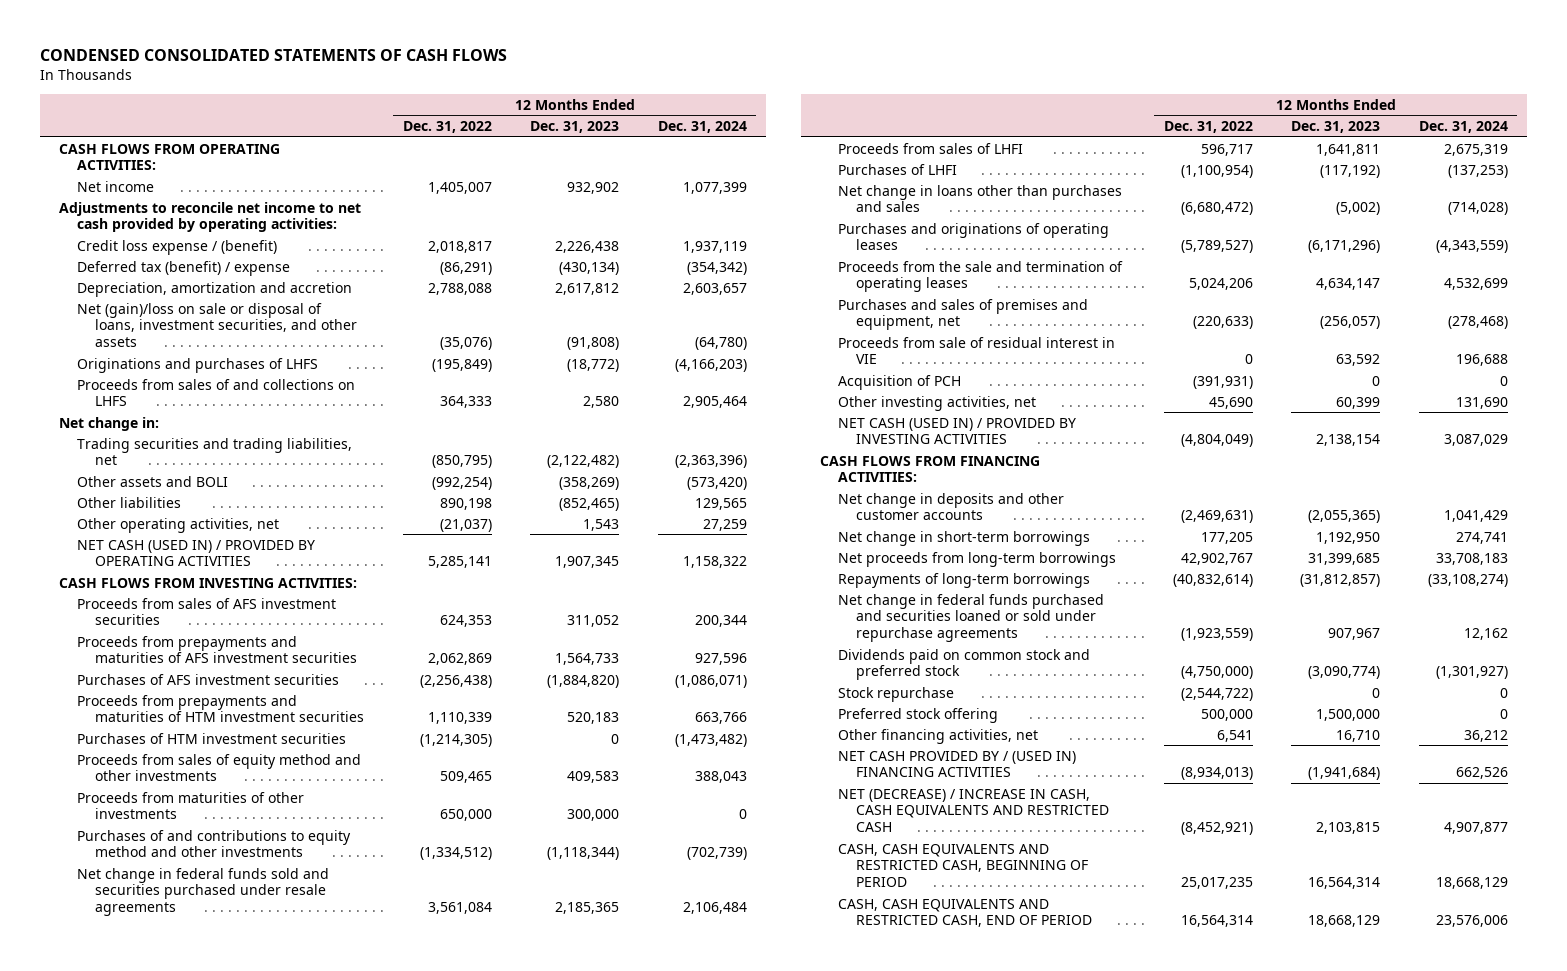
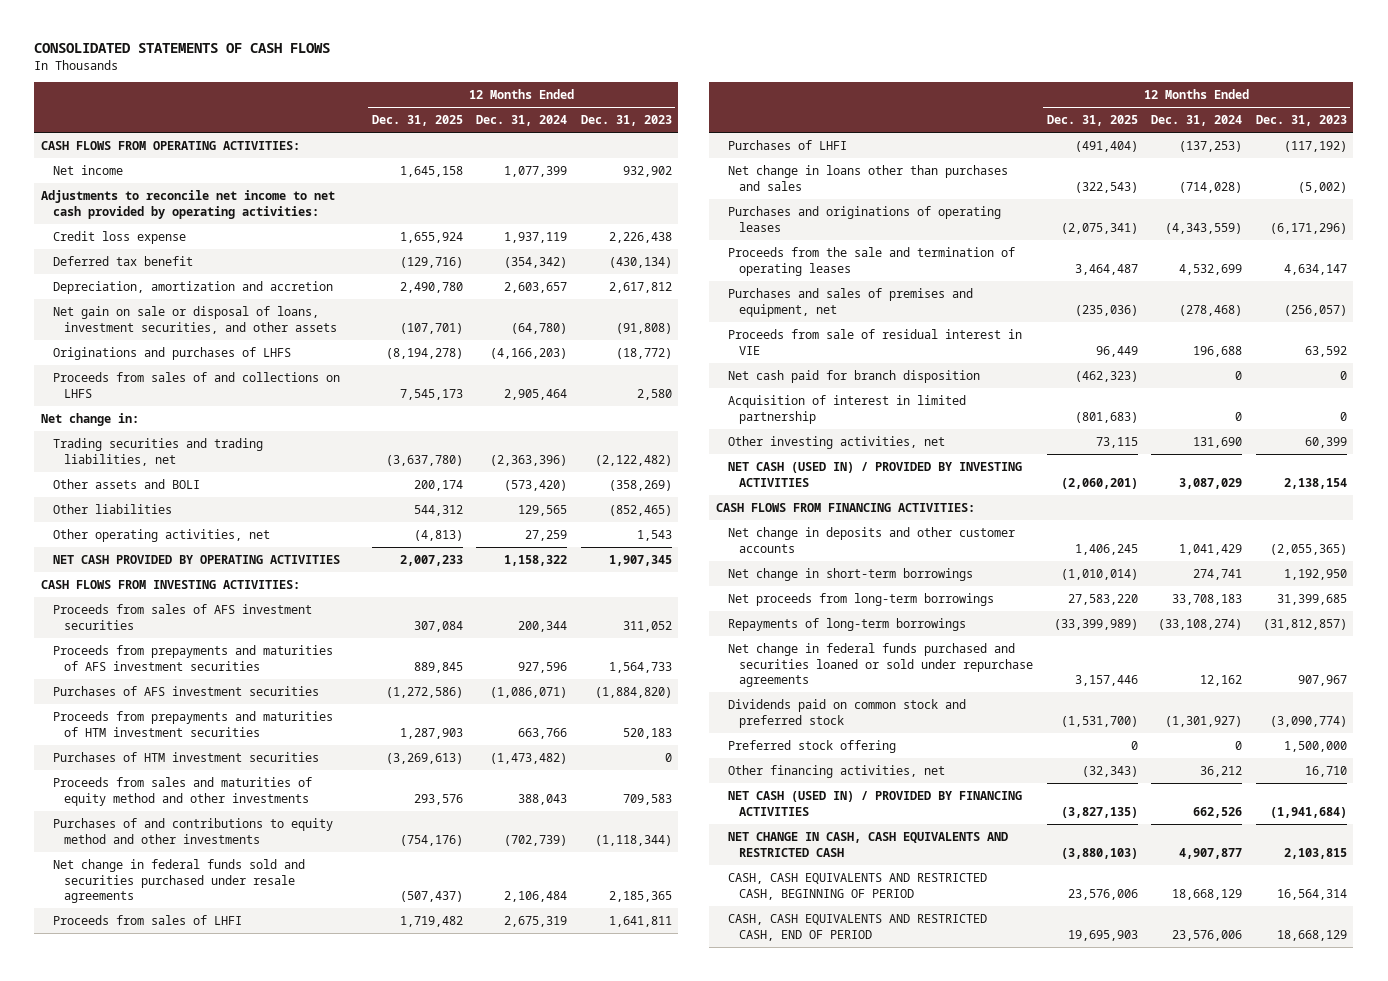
[39,49,507,62] CONDENSED CONSOLIDATED STATEMENTS OF CASH FLOWS -> [34,43,331,54] CONSOLIDATED STATEMENTS OF CASH FLOWS
[402,121,492,134] Dec. 31, 2022 -> none
none -> [371,115,463,127] Dec. 31, 2025
[77,239,278,255] Credit loss expense / (benefit) -> [52,231,186,245] Credit loss expense
[77,260,291,276] Deferred tax (benefit) / expense -> [52,256,193,267] Deferred tax benefit
[77,302,358,347] Net (gain)/loss on sale or disposal of loans, investment securities, and other assets -> [52,306,338,334] Net gain on sale or disposal of loans, investment securities, and other assets
[77,539,316,567] NET CASH (USED IN) / PROVIDED BY OPERATING ACTIVITIES -> [52,555,340,565] NET CASH PROVIDED BY OPERATING ACTIVITIES
[77,791,305,820] Proceeds from maturities of other investments -> none
[77,753,362,782] Proceeds from sales of equity method and other investments -> [52,777,312,806] Proceeds from sales and maturities of equity method and other investments
[567,771,620,784] 409,583 -> [622,793,672,805] 709,583
[838,374,962,390] Acquisition of PCH -> none
none -> [727,370,980,384] Net cash paid for branch disposition
none -> [727,395,966,424] Acquisition of interest in limited partnership
[838,686,955,702] Stock repurchase -> none
[838,750,1077,778] NET CASH PROVIDED BY / (USED IN) FINANCING ACTIVITIES -> [727,791,1022,816] NET CASH (USED IN) / PROVIDED BY FINANCING ACTIVITIES
[838,788,1110,832] NET (DECREASE) / INCREASE IN CASH, CASH EQUIVALENTS AND RESTRICTED CASH -> [727,832,1008,857] NET CHANGE IN CASH, CASH EQUIVALENTS AND RESTRICTED CASH

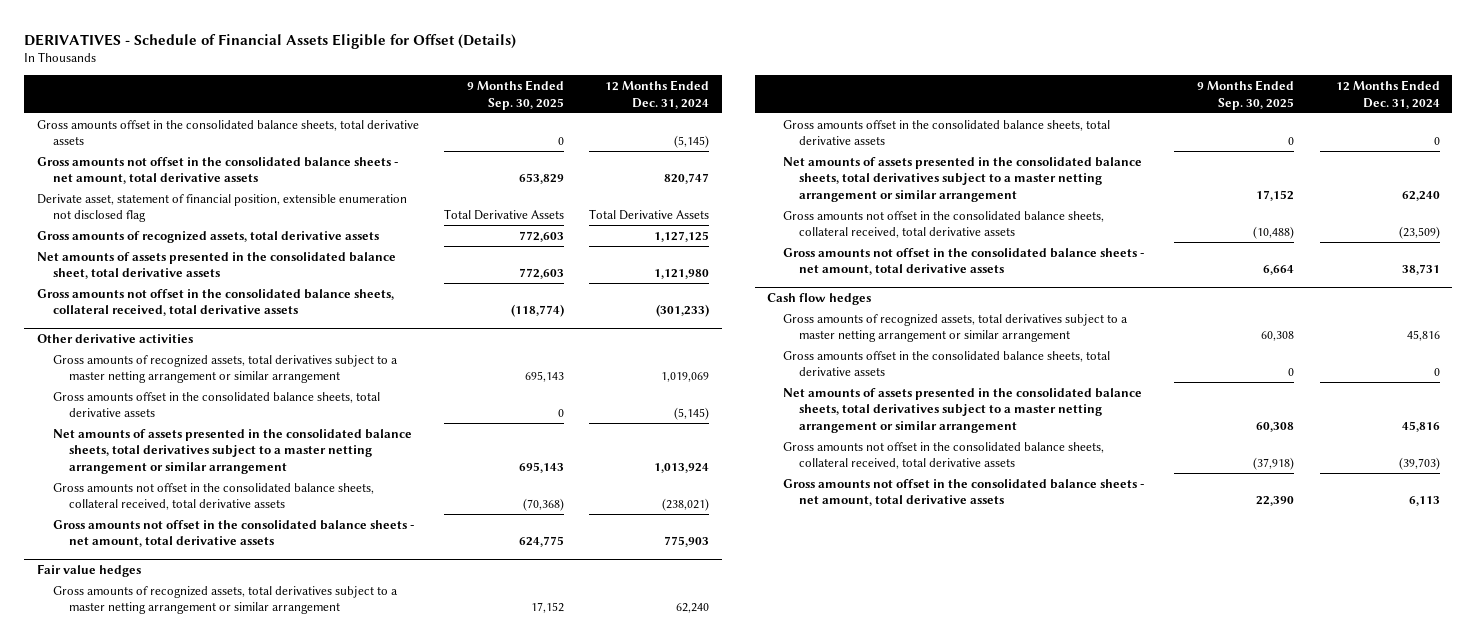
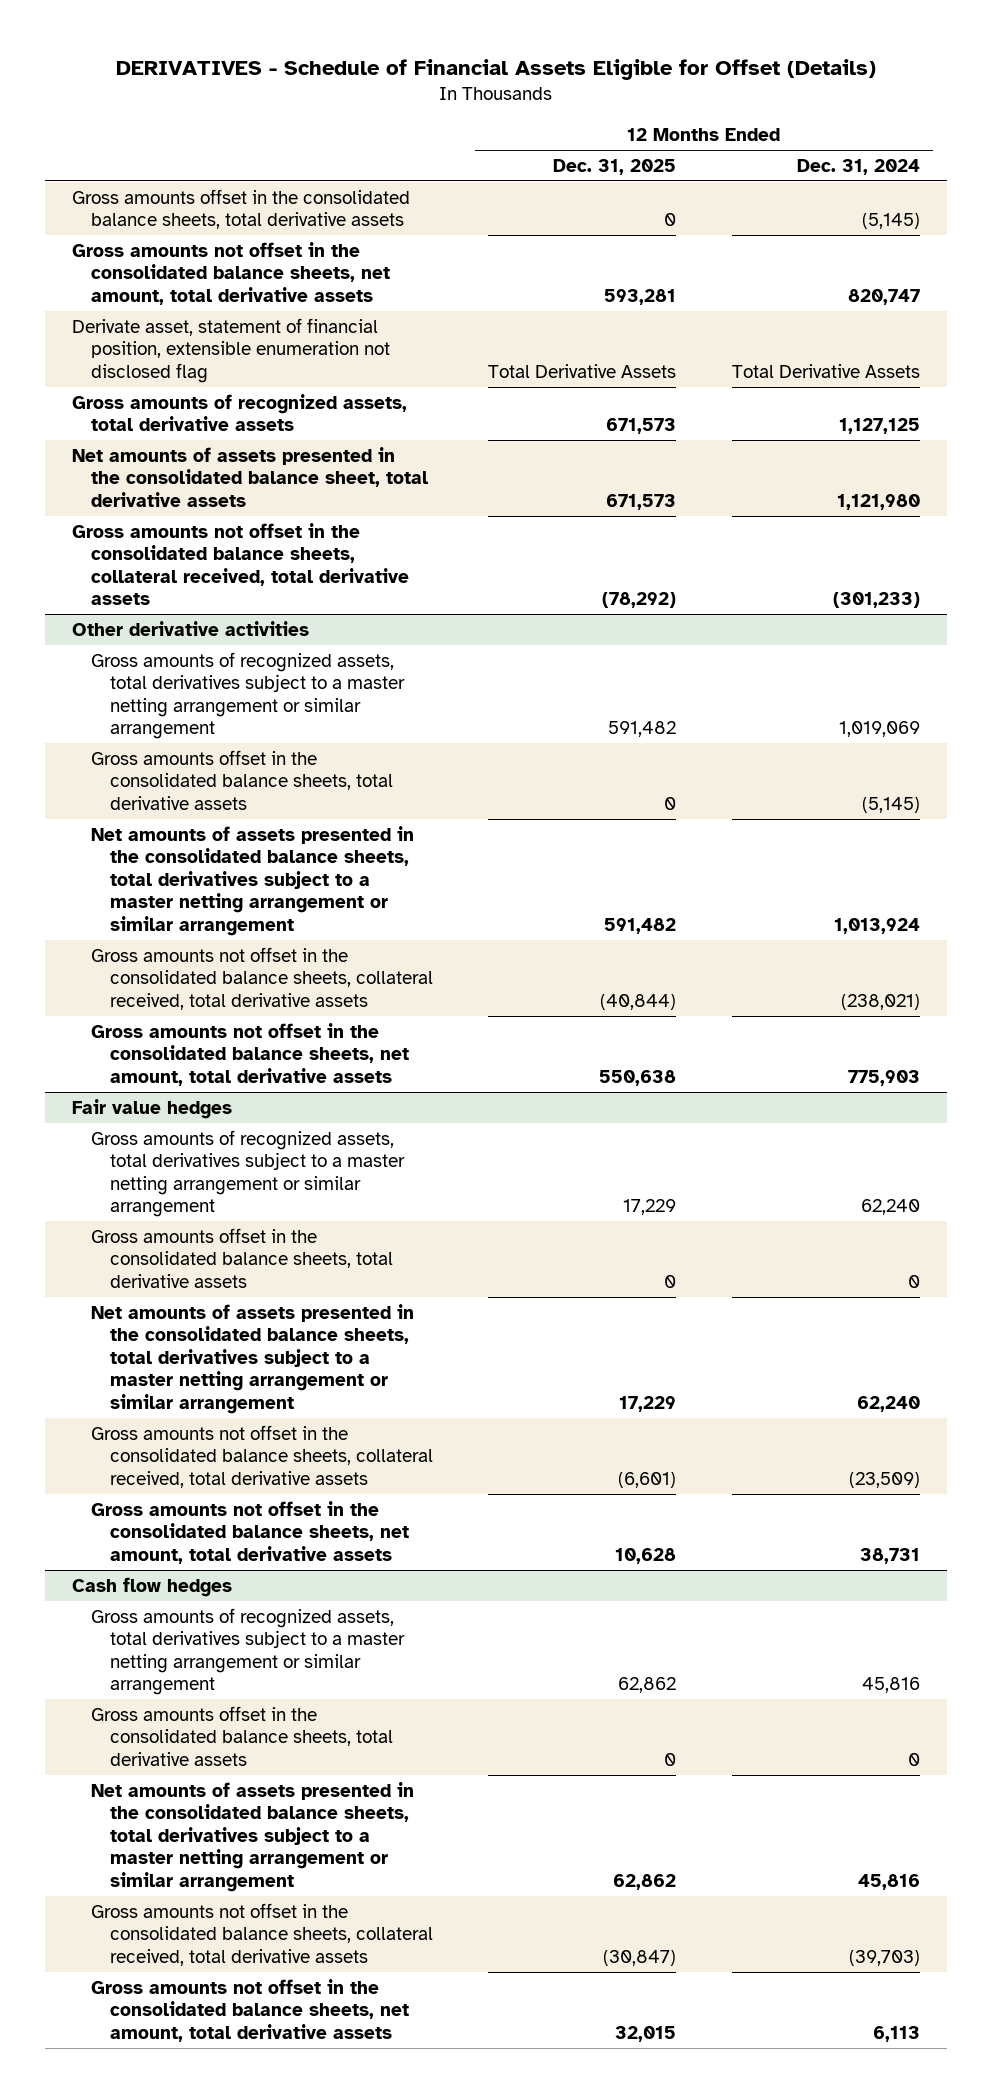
[467,80,565,110] 9 Months Ended Sep. 30, 2025 -> none
none -> [553,158,677,175] Dec. 31, 2025
[37,156,399,185] Gross amounts not offset in the consolidated balance sheets - net amount, total derivative assets -> [72,241,391,305] Gross amounts not offset in the consolidated balance sheets, net amount, total derivative assets
[52,519,414,548] Gross amounts not offset in the consolidated balance sheets - net amount, total derivative assets -> [91,1022,410,1086] Gross amounts not offset in the consolidated balance sheets, net amount, total derivative assets
[783,247,1145,276] Gross amounts not offset in the consolidated balance sheets - net amount, total derivative assets -> [91,1500,410,1564] Gross amounts not offset in the consolidated balance sheets, net amount, total derivative assets
[783,478,1145,507] Gross amounts not offset in the consolidated balance sheets - net amount, total derivative assets -> [91,1978,410,2042] Gross amounts not offset in the consolidated balance sheets, net amount, total derivative assets

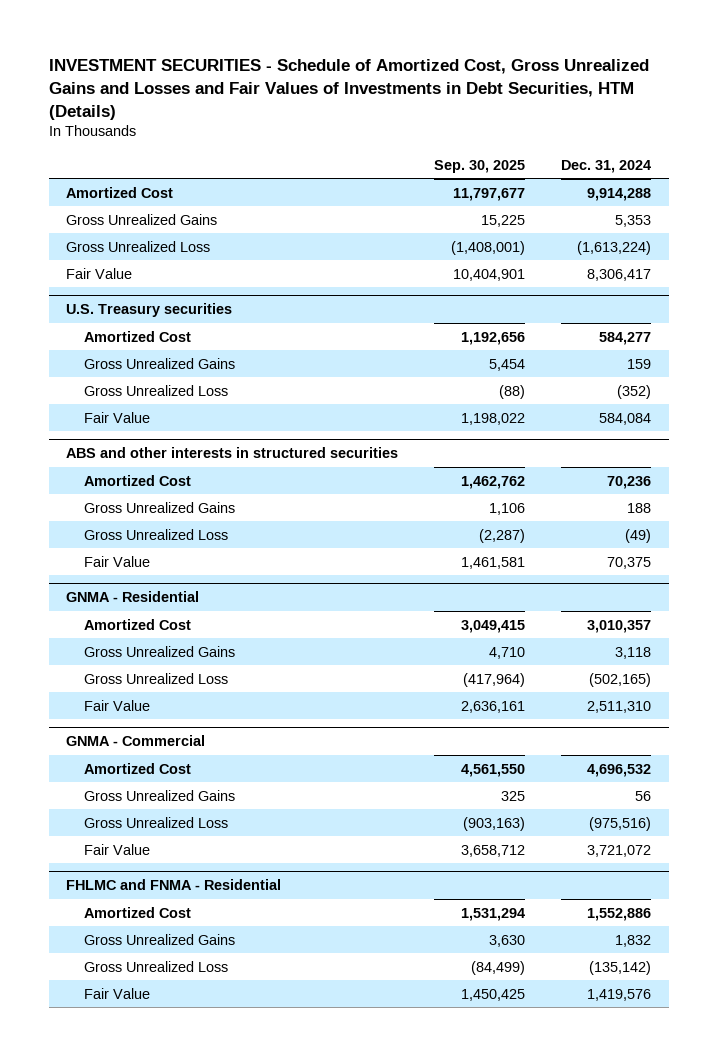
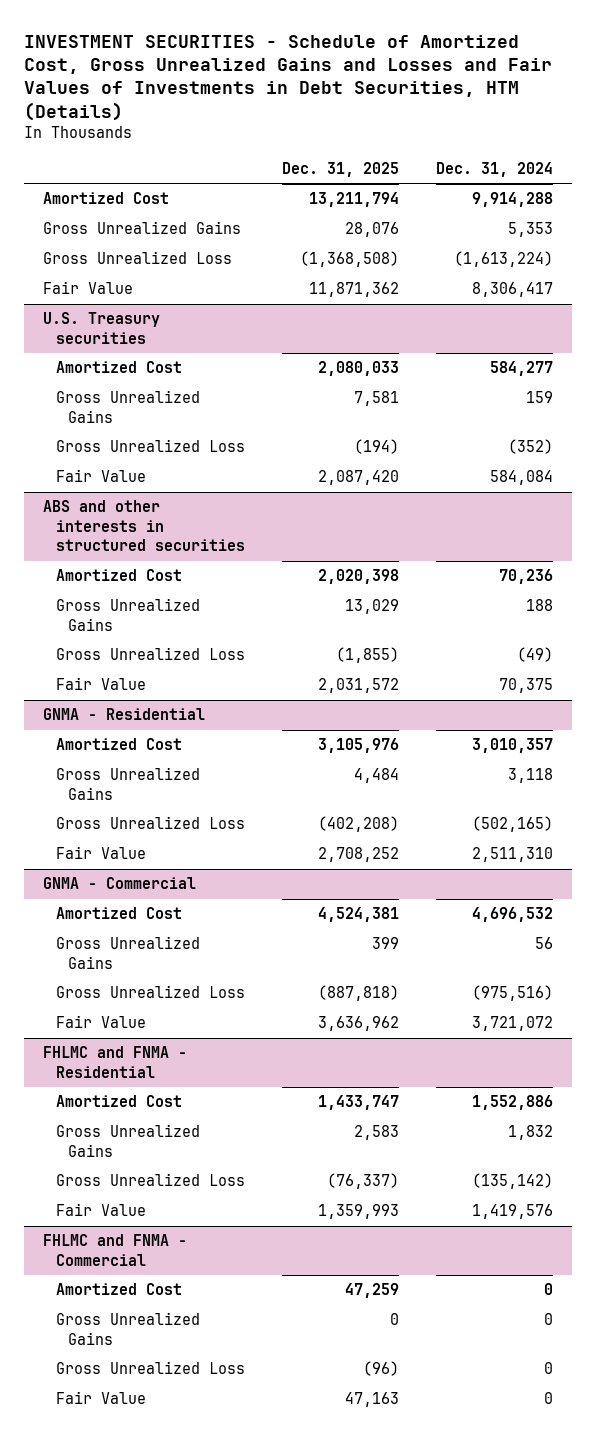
[434,159,526,173] Sep. 30, 2025 -> none
none -> [281,161,399,177] Dec. 31, 2025
none -> [42,1234,187,1266] FHLMC and FNMA - Commercial
none -> [55,1283,182,1296] Amortized Cost
none -> [55,1312,200,1345] Gross Unrealized Gains
none -> [55,1361,245,1375] Gross Unrealized Loss
none -> [55,1391,146,1405] Fair Value

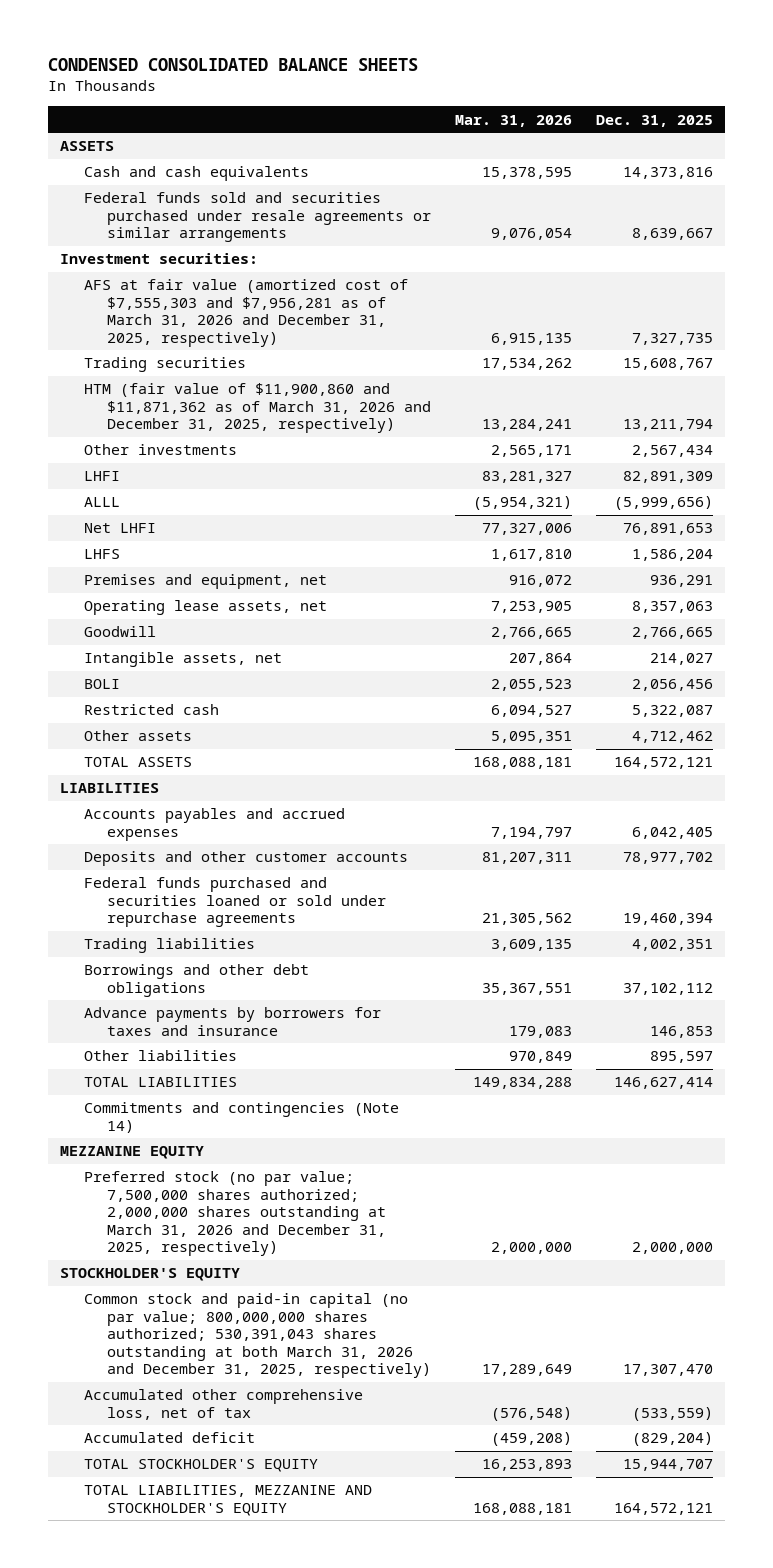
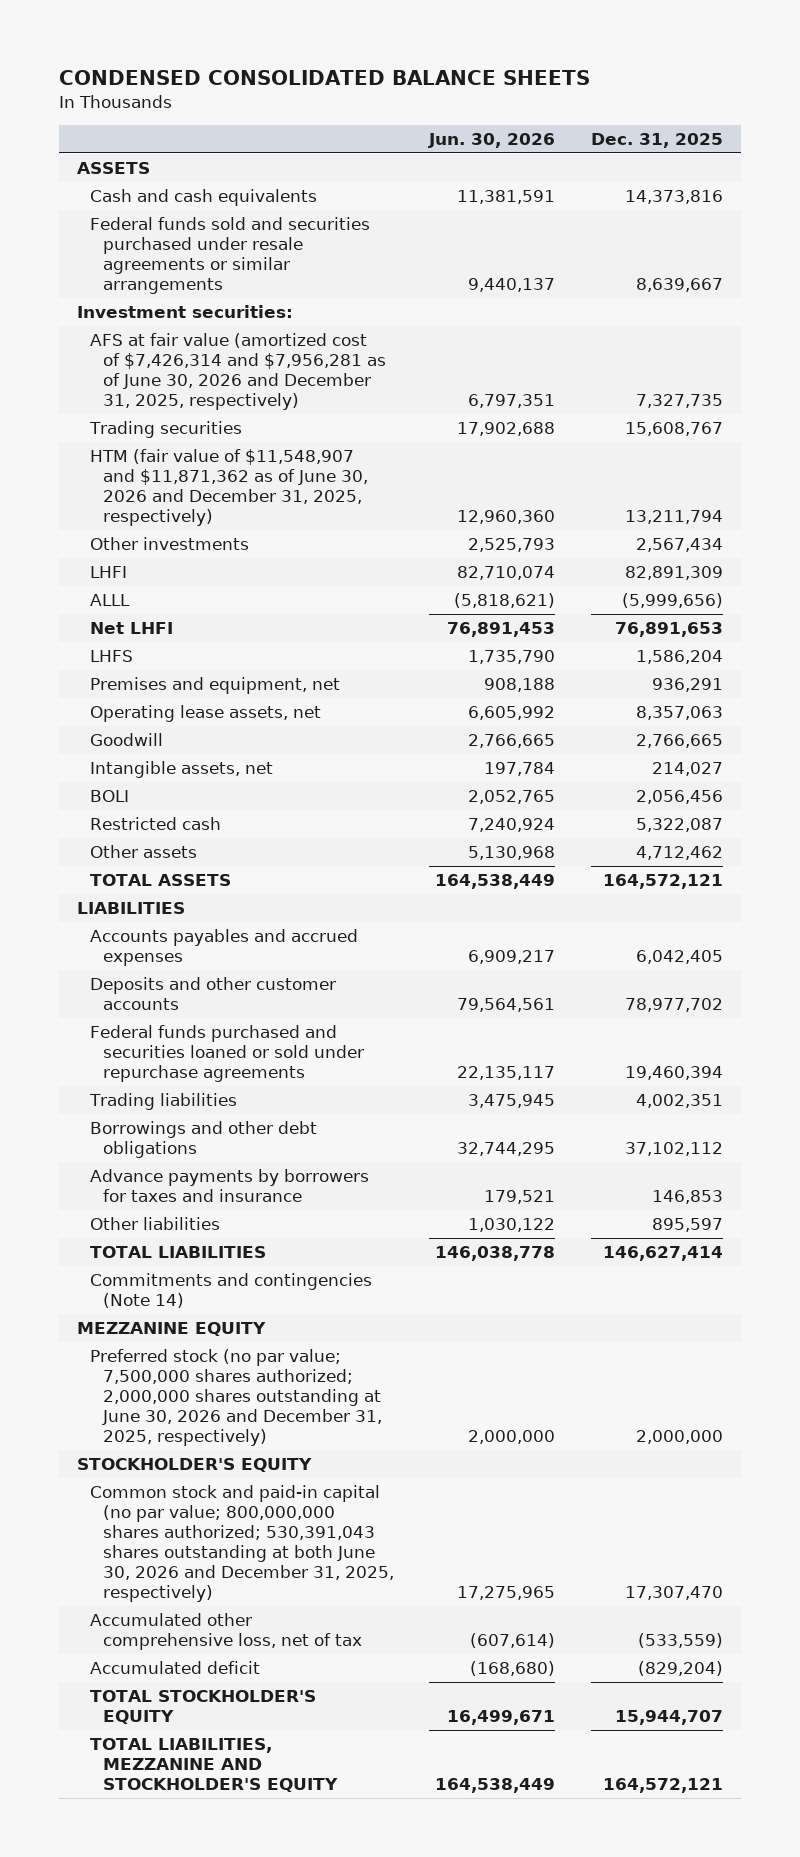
[455,114,573,127] Mar. 31, 2026 -> none
none -> [428,133,556,149] Jun. 30, 2026
[83,279,408,347] AFS at fair value (amortized cost of $7,555,303 and $7,956,281 as of March 31, 2026 and December 31, 2025, respectively) -> [89,332,386,411] AFS at fair value (amortized cost of $7,426,314 and $7,956,281 as of June 30, 2026 and December 31, 2025, respectively)
[83,383,432,434] HTM (fair value of $11,900,860 and $11,871,362 as of March 31, 2026 and December 31, 2025, respectively) -> [89,448,368,527] HTM (fair value of $11,548,907 and $11,871,362 as of June 30, 2026 and December 31, 2025, respectively)
[83,1171,387,1257] Preferred stock (no par value; 7,500,000 shares authorized; 2,000,000 shares outstanding at March 31, 2026 and December 31, 2025, respectively) -> [89,1348,382,1447] Preferred stock (no par value; 7,500,000 shares authorized; 2,000,000 shares outstanding at June 30, 2026 and December 31, 2025, respectively)
[83,1293,432,1379] Common stock and paid-in capital (no par value; 800,000,000 shares authorized; 530,391,043 shares outstanding at both March 31, 2026 and December 31, 2025, respectively) -> [89,1484,394,1603] Common stock and paid-in capital (no par value; 800,000,000 shares authorized; 530,391,043 shares outstanding at both June 30, 2026 and December 31, 2025, respectively)

